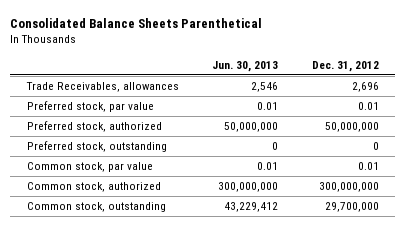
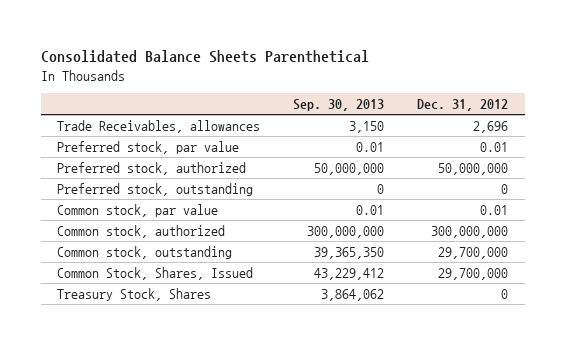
[212,60,279,72] Jun. 30, 2013 -> none
none -> [293,99,385,112] Sep. 30, 2013
none -> [57,266,254,280] Common Stock, Shares, Issued
none -> [57,287,212,301] Treasury Stock, Shares

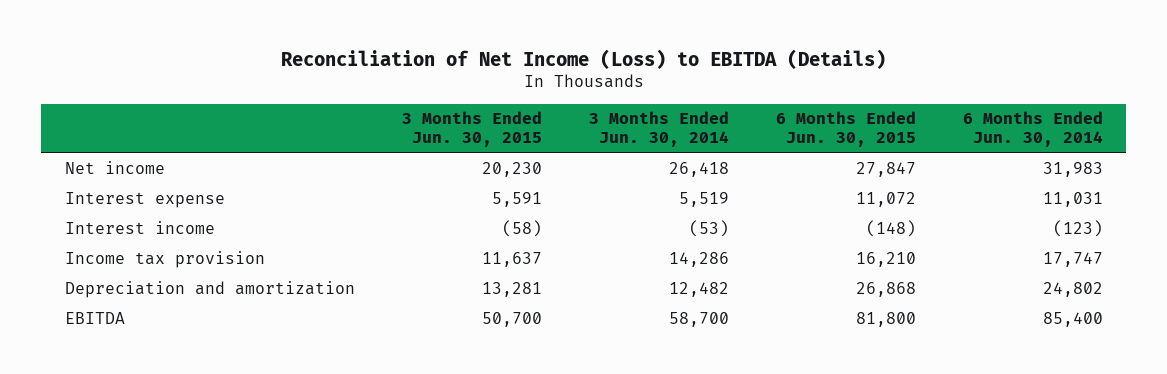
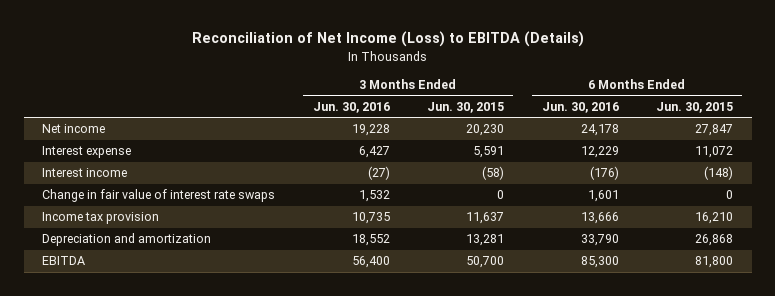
[588,111,729,147] 3 Months Ended Jun. 30, 2014 -> none
[962,111,1103,147] 6 Months Ended Jun. 30, 2014 -> none
none -> [312,101,390,113] Jun. 30, 2016
none -> [541,101,619,113] Jun. 30, 2016
none -> [42,189,276,203] Change in fair value of interest rate swaps

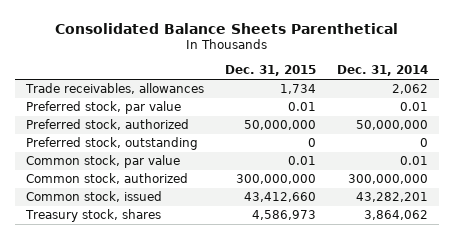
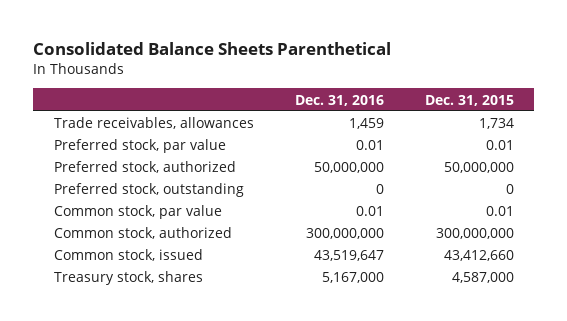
[337,65,429,77] Dec. 31, 2014 -> none
none -> [294,94,384,106] Dec. 31, 2016
[252,210,317,221] 4,586,973 -> [451,272,514,284] 4,587,000

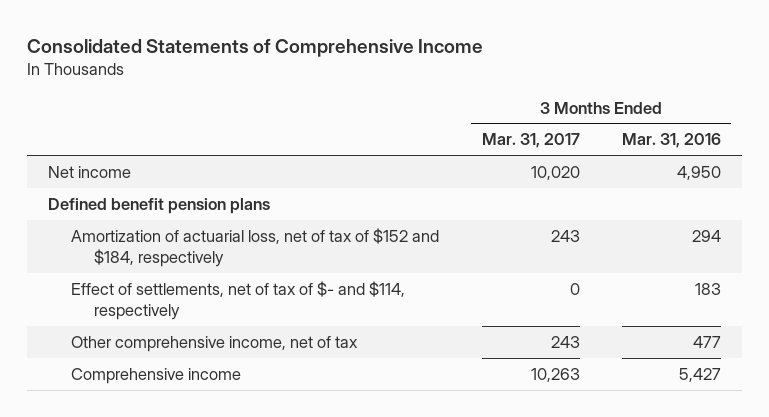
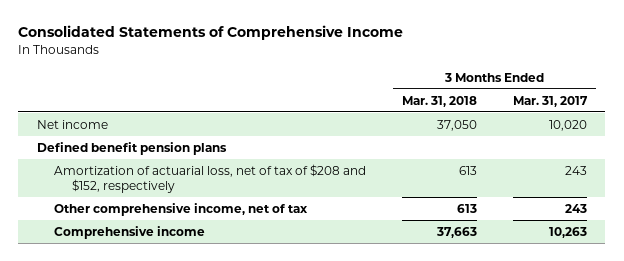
[621,133,721,149] Mar. 31, 2016 -> none
none -> [402,95,478,107] Mar. 31, 2018
[71,280,406,321] Effect of settlements, net of tax of $- and $114, respectively -> none
[71,227,440,268] Amortization of actuarial loss, net of tax of $152 and $184, respectively -> [54,163,367,193] Amortization of actuarial loss, net of tax of $208 and $152, respectively

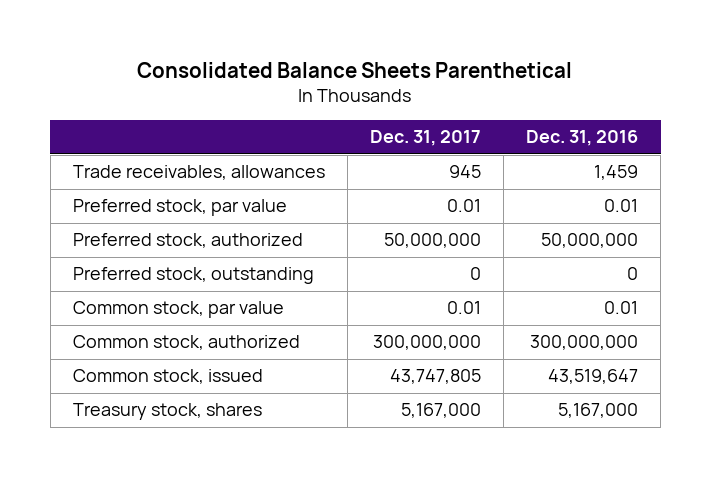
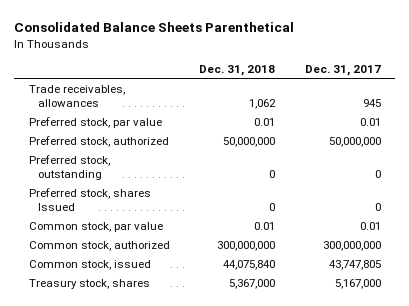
[525,130,638,147] Dec. 31, 2016 -> none
none -> [199,65,276,77] Dec. 31, 2018
none -> [28,187,151,211] Preferred stock, shares Issued

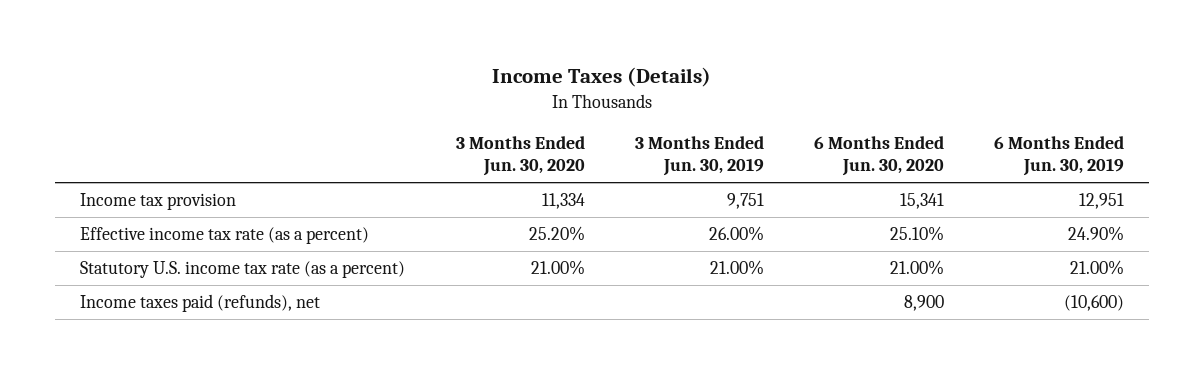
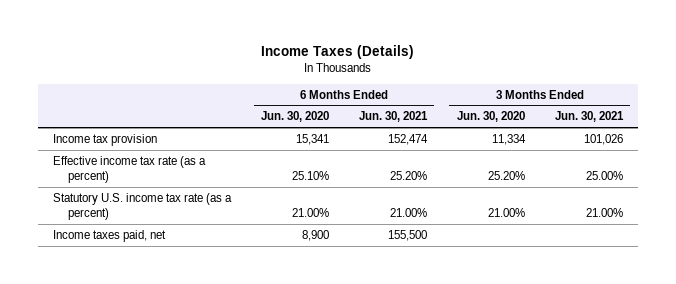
[634,136,764,177] 3 Months Ended Jun. 30, 2019 -> none
[994,136,1125,177] 6 Months Ended Jun. 30, 2019 -> none
none -> [358,111,428,123] Jun. 30, 2021
none -> [554,111,624,123] Jun. 30, 2021
[80,294,321,313] Income taxes paid (refunds), net -> [53,229,167,242] Income taxes paid, net

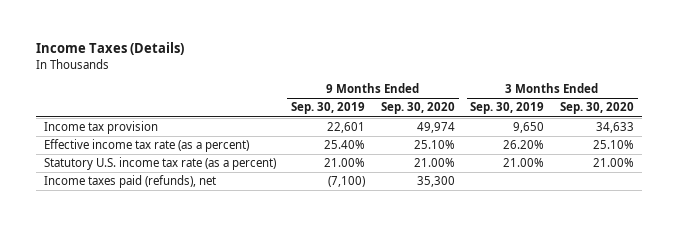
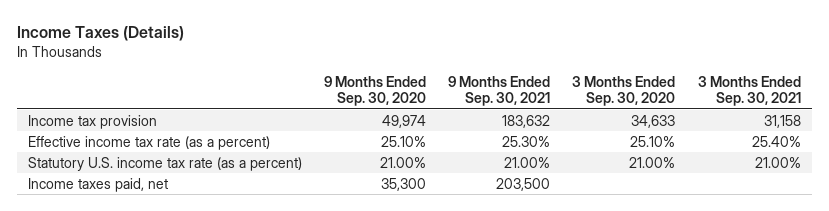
[291,102,366,115] Sep. 30, 2019 -> none
[470,102,545,115] Sep. 30, 2019 -> none
none -> [448,75,551,107] 9 Months Ended Sep. 30, 2021
none -> [697,75,801,107] 3 Months Ended Sep. 30, 2021
[43,175,216,189] Income taxes paid (refunds), net -> [27,177,168,192] Income taxes paid, net

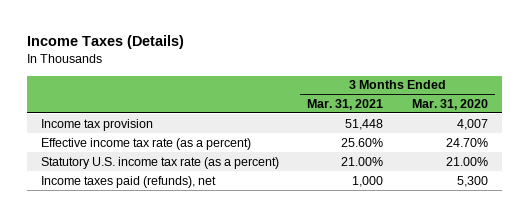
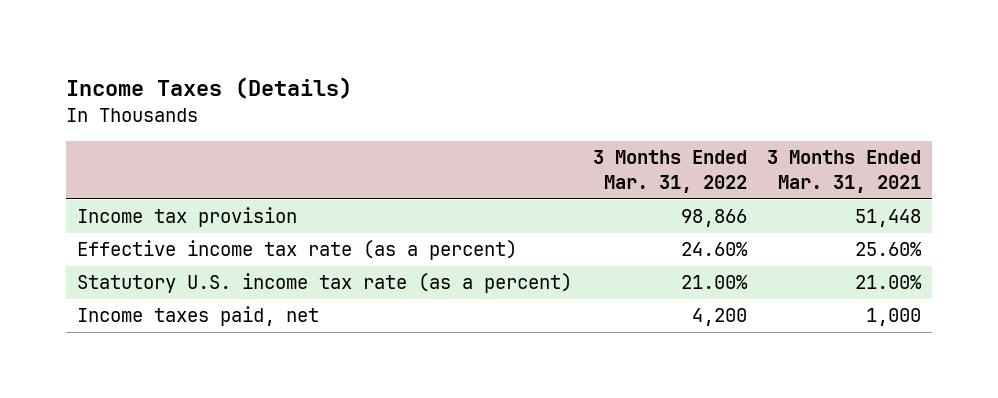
[411,98,488,110] Mar. 31, 2020 -> none
none -> [592,150,747,194] 3 Months Ended Mar. 31, 2022
[41,175,217,188] Income taxes paid (refunds), net -> [76,306,319,327] Income taxes paid, net

